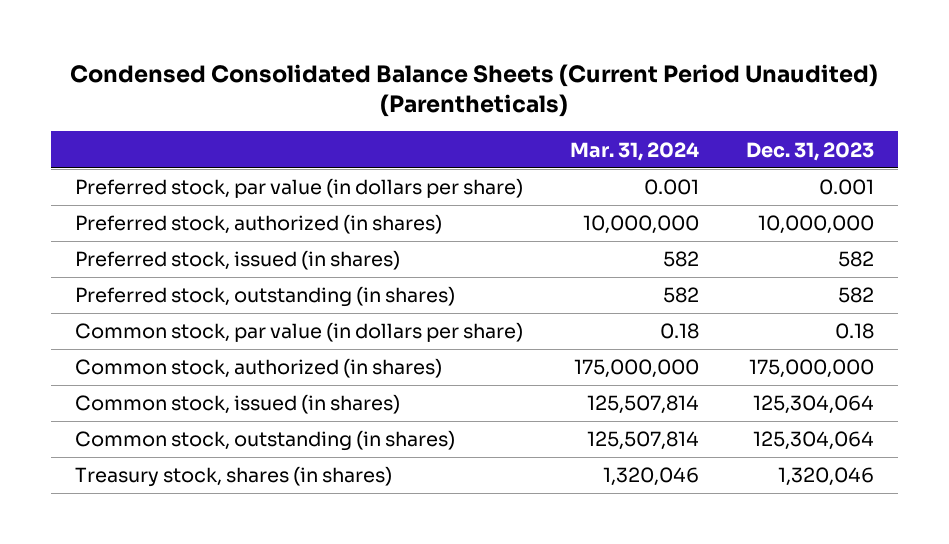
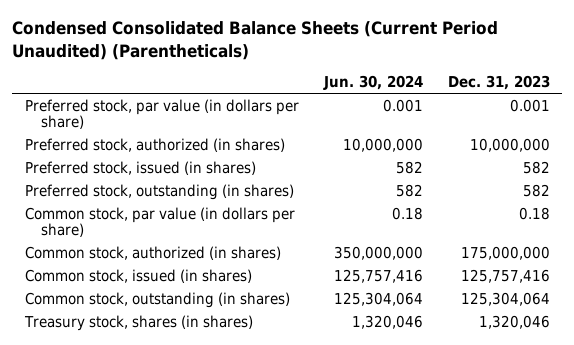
[569,141,699,161] Mar. 31, 2024 -> none
none -> [322,75,423,91] Jun. 30, 2024
[753,395,875,415] 125,304,064 -> [460,268,550,283] 125,757,416

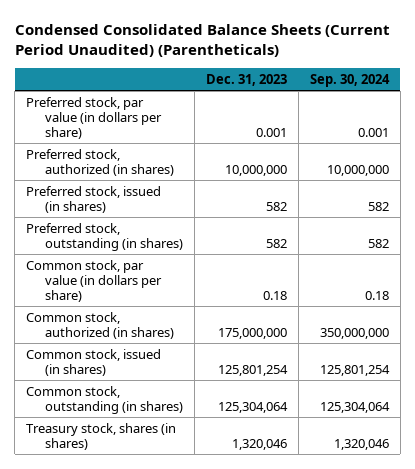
[322,75,423,91] Jun. 30, 2024 -> none
none -> [309,73,390,87] Sep. 30, 2024
[460,268,550,283] 125,757,416 -> [218,364,289,376] 125,801,254

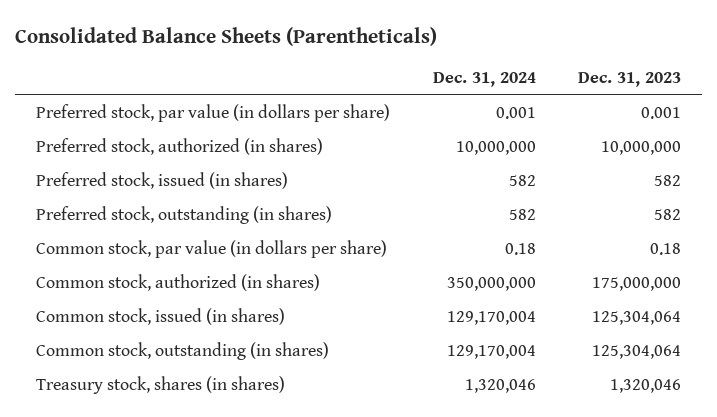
[14,23,390,58] Condensed Consolidated Balance Sheets (Current Period Unaudited) (Parentheticals) -> [14,26,437,46] Consolidated Balance Sheets (Parentheticals)
[309,73,390,87] Sep. 30, 2024 -> none
none -> [432,72,536,88] Dec. 31, 2024
[218,364,289,376] 125,801,254 -> [592,311,682,326] 125,304,064

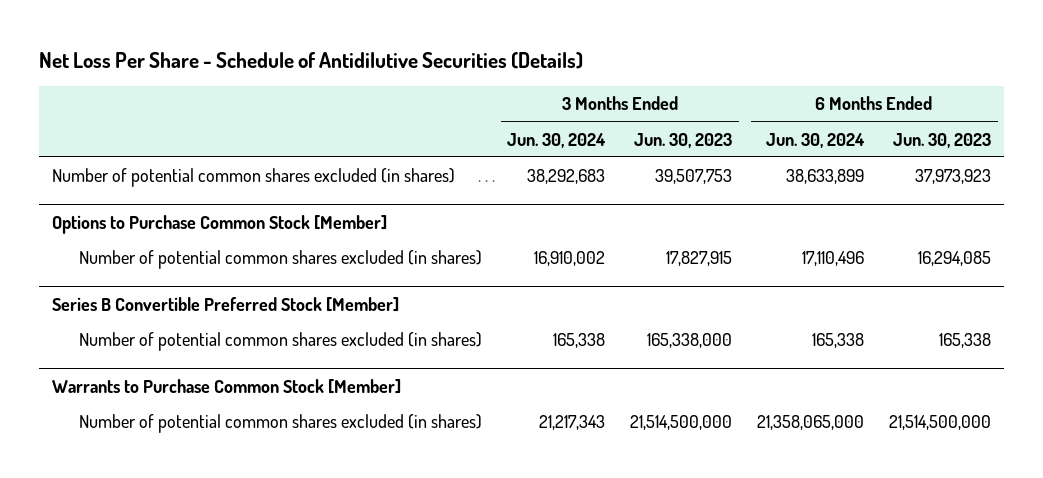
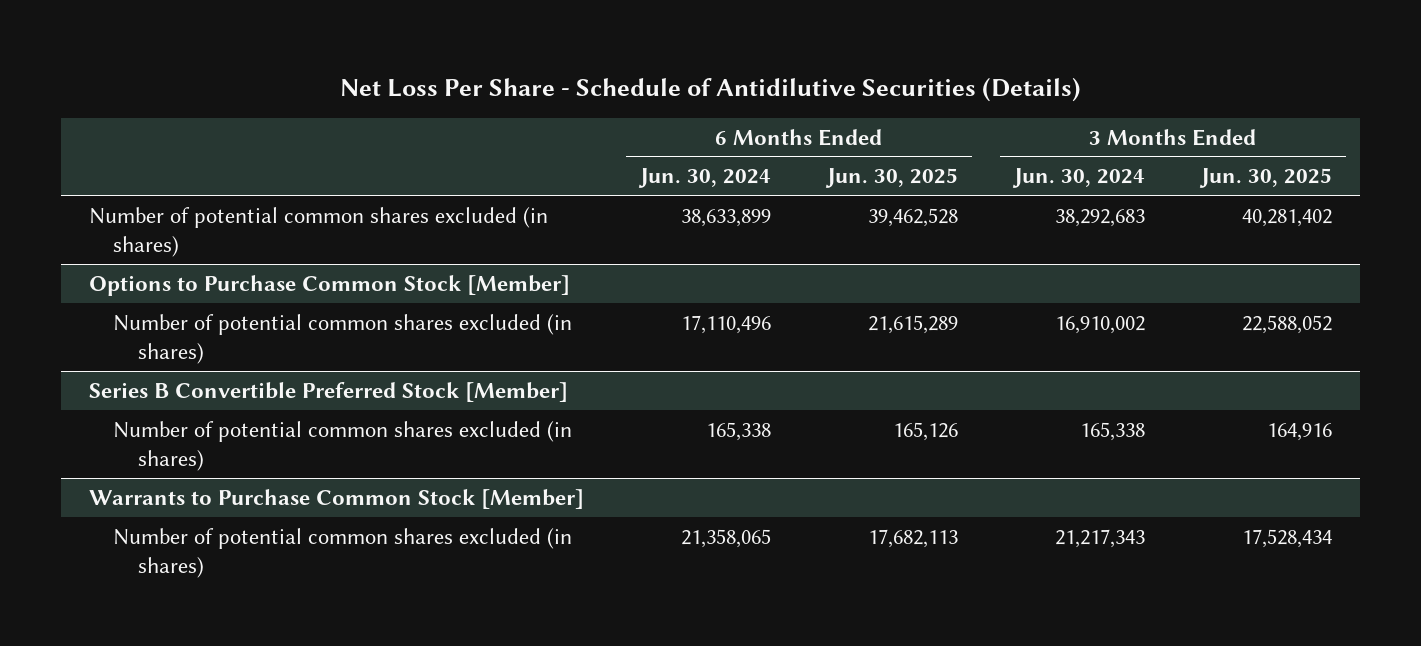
[634,132,733,148] Jun. 30, 2023 -> none
[893,132,992,148] Jun. 30, 2023 -> none
none -> [825,168,959,189] Jun. 30, 2025
none -> [1199,168,1333,189] Jun. 30, 2025
[757,415,865,431] 21,358,065,000 -> [681,528,772,548] 21,358,065

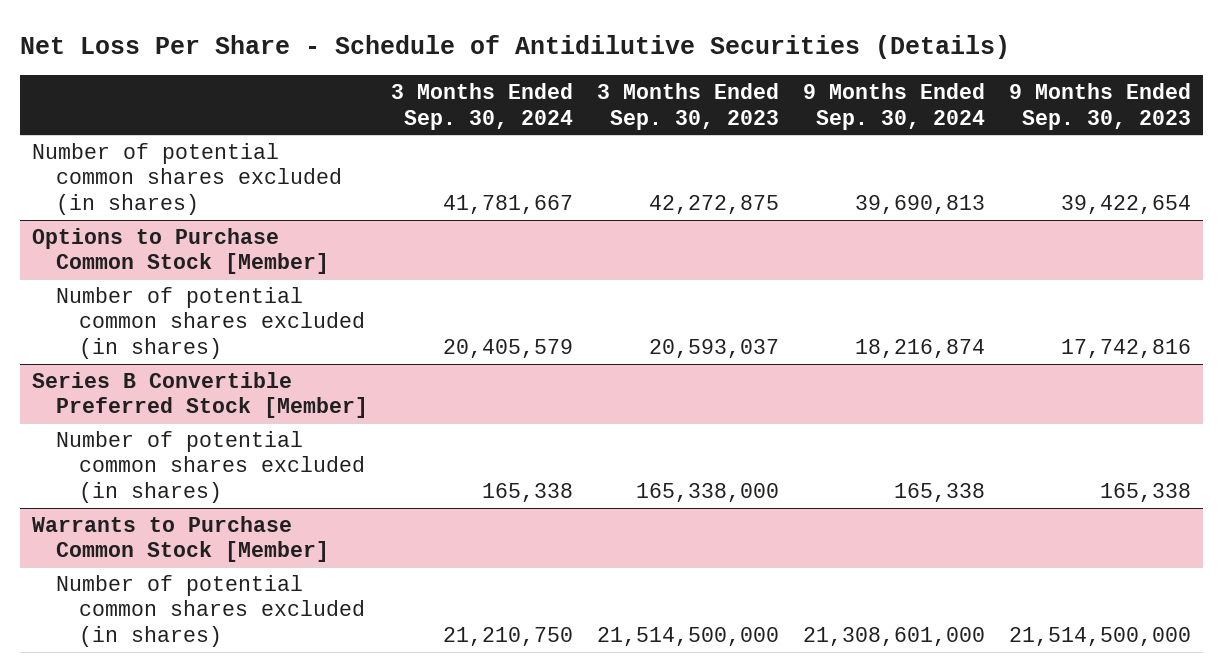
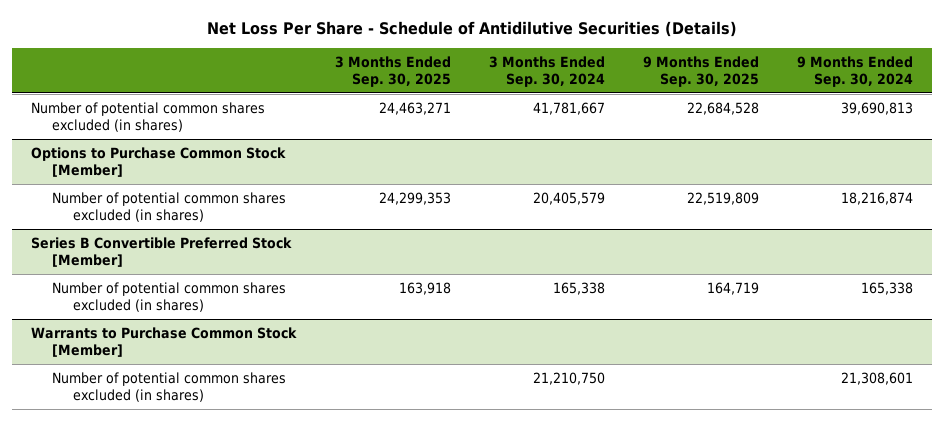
[597,82,780,130] 3 Months Ended Sep. 30, 2023 -> none
[1008,82,1191,130] 9 Months Ended Sep. 30, 2023 -> none
none -> [334,56,451,87] 3 Months Ended Sep. 30, 2025
none -> [643,56,760,87] 9 Months Ended Sep. 30, 2025
[802,627,985,647] 21,308,601,000 -> [841,372,914,386] 21,308,601

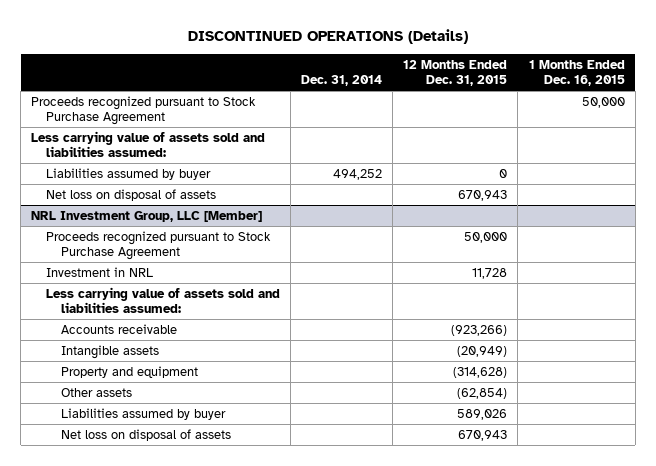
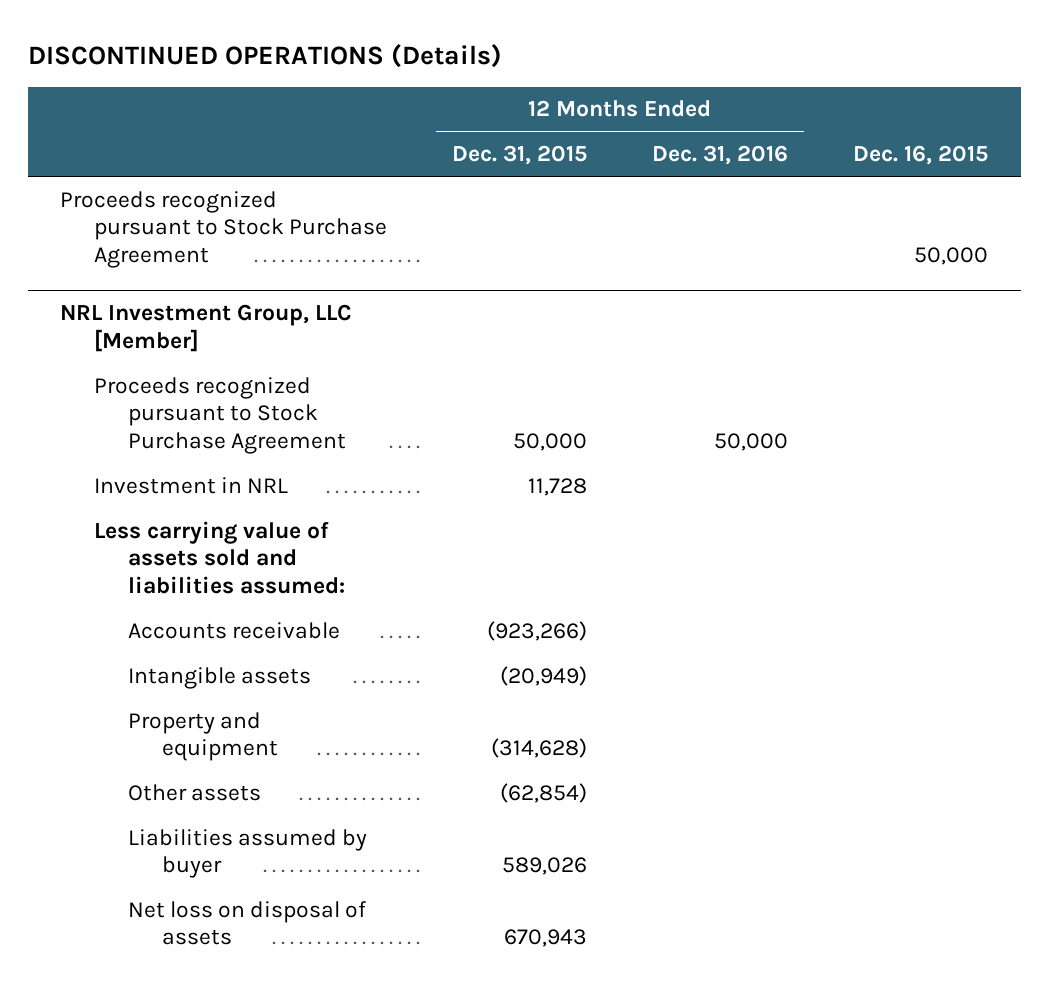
[301,75,383,87] Dec. 31, 2014 -> none
[528,60,625,87] 1 Months Ended Dec. 16, 2015 -> none
none -> [652,145,789,166] Dec. 31, 2016
none -> [853,145,989,166] Dec. 16, 2015
[31,130,266,158] Less carrying value of assets sold and liabilities assumed: -> none
[46,167,212,180] Liabilities assumed by buyer -> none
[46,188,217,201] Net loss on disposal of assets -> none

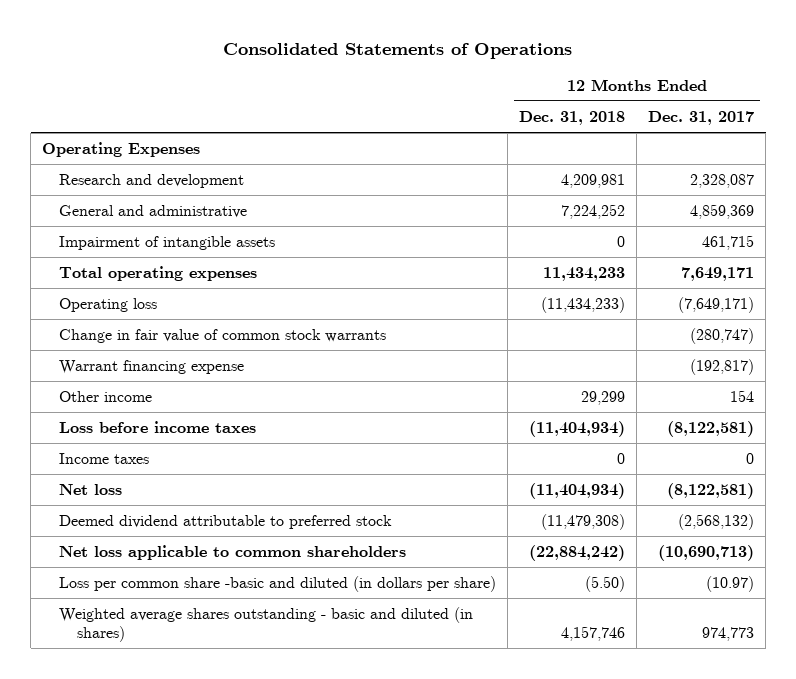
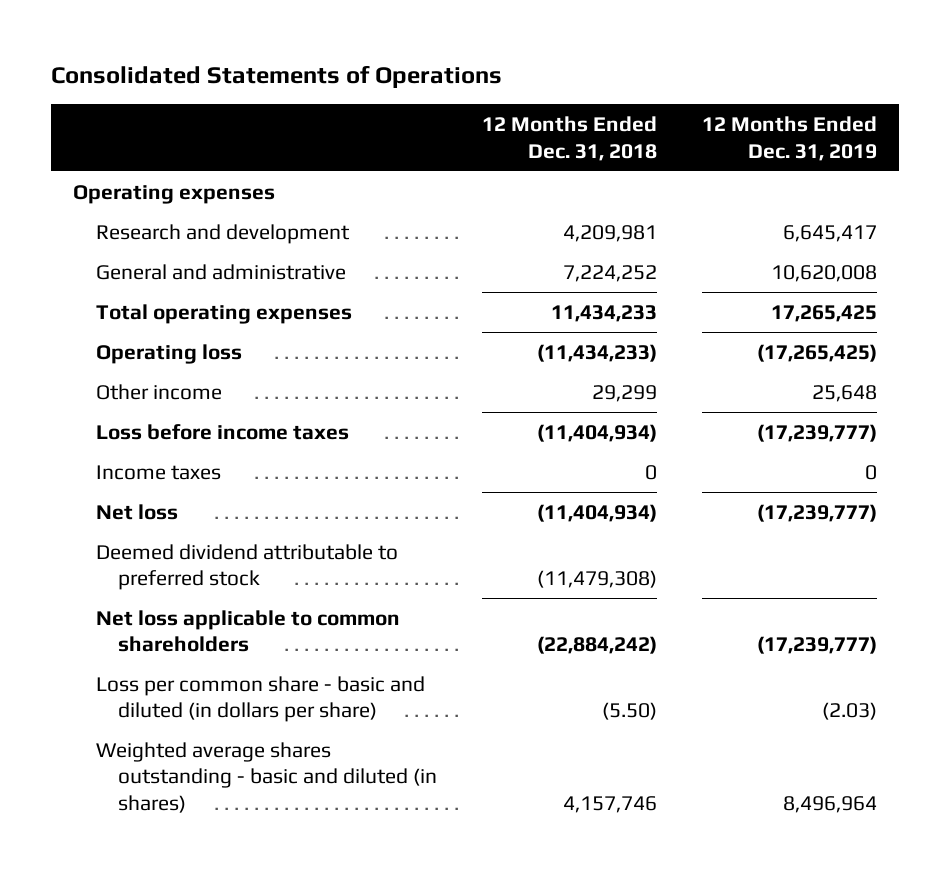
[648,110,755,125] Dec. 31, 2017 -> none
none -> [701,116,877,161] 12 Months Ended Dec. 31, 2019
[42,141,201,157] Operating Expenses -> [73,184,276,204] Operating expenses
[59,235,276,250] Impairment of intangible assets -> none
[59,328,387,343] Change in fair value of common stock warrants -> none
[59,359,245,374] Warrant financing expense -> none
[59,575,497,592] Loss per common share -basic and diluted (in dollars per share) -> [95,675,425,723] Loss per common share - basic and diluted (in dollars per share)

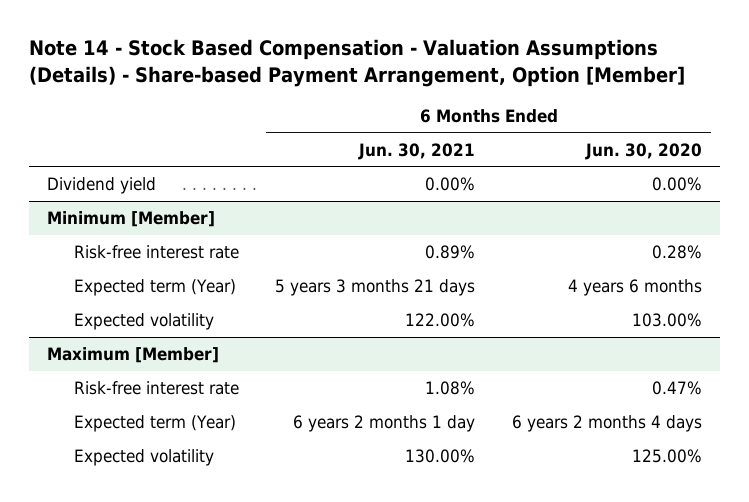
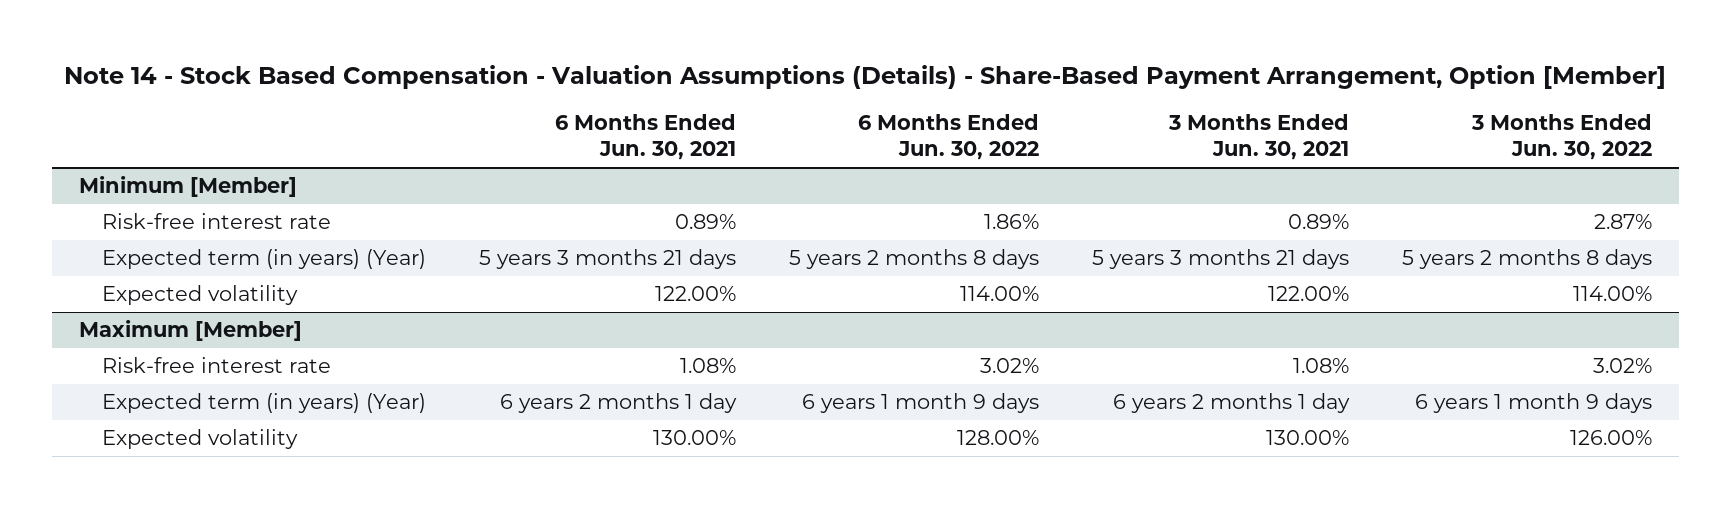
[28,39,685,87] Note 14 - Stock Based Compensation - Valuation Assumptions (Details) - Share-based Payment Arrangement, Option [Member] -> [64,65,1667,90] Note 14 - Stock Based Compensation - Valuation Assumptions (Details) - Share-Based Payment Arrangement, Option [Member]
[584,142,702,160] Jun. 30, 2020 -> none
none -> [857,114,1039,161] 6 Months Ended Jun. 30, 2022
none -> [1167,114,1349,161] 3 Months Ended Jun. 30, 2021
none -> [1471,114,1653,161] 3 Months Ended Jun. 30, 2022
[46,177,156,195] Dividend yield -> none
[74,279,237,297] Expected term (Year) -> [101,249,426,270] Expected term (in years) (Year)
[74,415,237,433] Expected term (Year) -> [101,393,426,414] Expected term (in years) (Year)

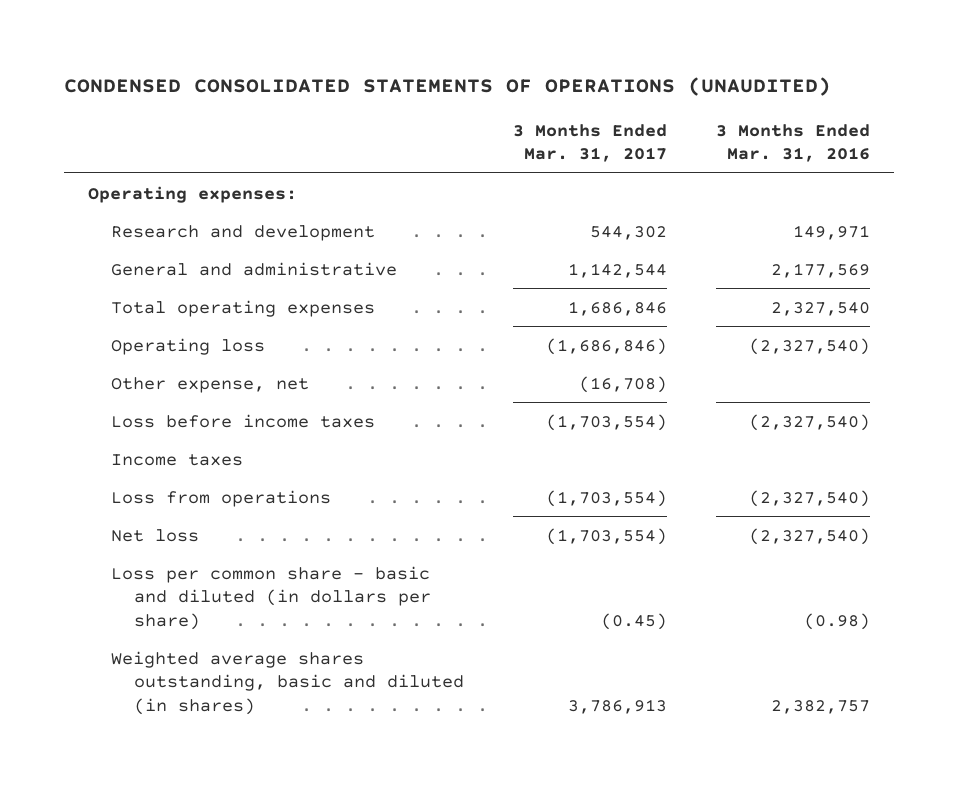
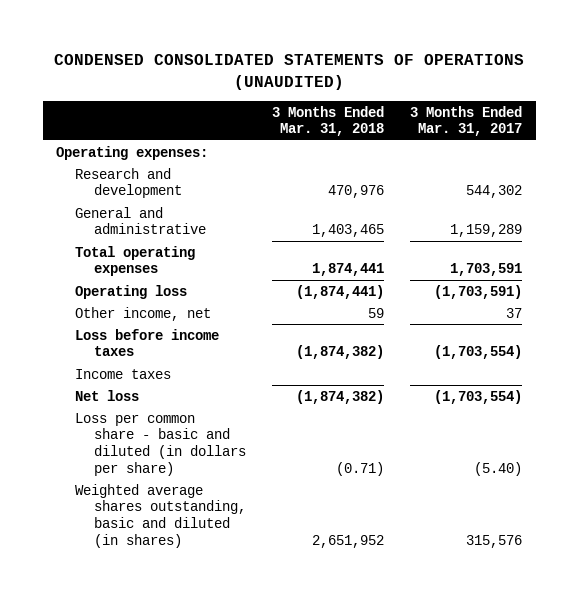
[715,123,870,163] 3 Months Ended Mar. 31, 2016 -> none
none -> [271,105,384,137] 3 Months Ended Mar. 31, 2018
[567,262,667,278] 1,142,544 -> [450,224,523,238] 1,159,289
[567,300,667,316] 1,686,846 -> [450,263,523,277] 1,703,591
[545,337,667,355] (1,686,846) -> [434,284,523,299] (1,703,591)
[110,376,309,393] Other expense, net -> [75,306,212,321] Other income, net
[578,375,667,393] (16,708) -> [506,307,523,318] 37
[110,489,331,507] Loss from operations -> none
[600,612,667,630] (0.45) -> [474,461,523,476] (5.40)
[567,698,667,714] 3,786,913 -> [466,534,523,548] 315,576

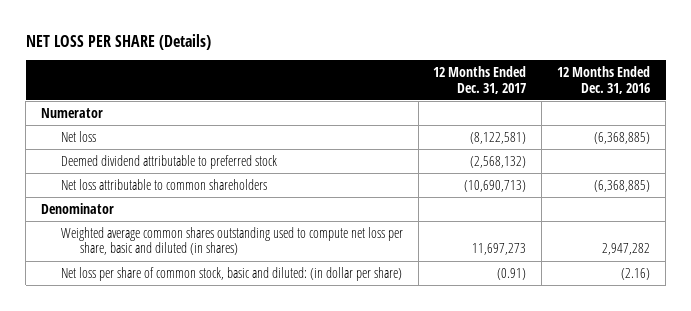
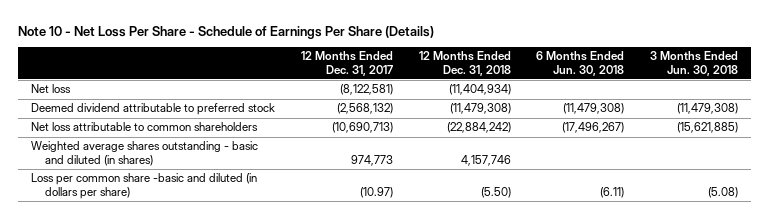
[25,33,211,50] NET LOSS PER SHARE (Details) -> [18,25,435,39] Note 10 - Net Loss Per Share - Schedule of Earnings Per Share (Details)
[557,65,651,94] 12 Months Ended Dec. 31, 2016 -> none
none -> [418,51,511,76] 12 Months Ended Dec. 31, 2018
none -> [536,51,625,76] 6 Months Ended Jun. 30, 2018
none -> [649,51,738,76] 3 Months Ended Jun. 30, 2018
[41,107,104,118] Numerator -> none
[41,202,115,214] Denominator -> none
[60,226,403,256] Weighted average common shares outstanding used to compute net loss per share, basic and diluted (in shares) -> [31,141,259,166] Weighted average shares outstanding - basic and diluted (in shares)
[472,243,527,256] 11,697,273 -> [350,154,393,166] 974,773
[60,266,402,281] Net loss per share of common stock, basic and diluted: (in dollar per share) -> [31,173,258,199] Loss per common share -basic and diluted (in dollars per share)
[497,267,527,280] (0.91) -> [359,186,393,198] (10.97)

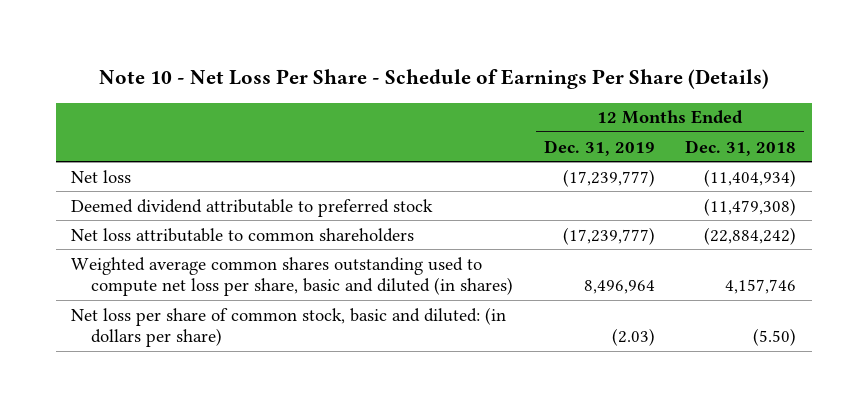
[300,51,393,76] 12 Months Ended Dec. 31, 2017 -> none
[536,51,625,76] 6 Months Ended Jun. 30, 2018 -> none
[649,51,738,76] 3 Months Ended Jun. 30, 2018 -> none
none -> [543,139,655,156] Dec. 31, 2019
[31,141,259,166] Weighted average shares outstanding - basic and diluted (in shares) -> [71,256,513,297] Weighted average common shares outstanding used to compute net loss per share, basic and diluted (in shares)
[31,173,258,199] Loss per common share -basic and diluted (in dollars per share) -> [71,306,507,348] Net loss per share of common stock, basic and diluted: (in dollars per share)

